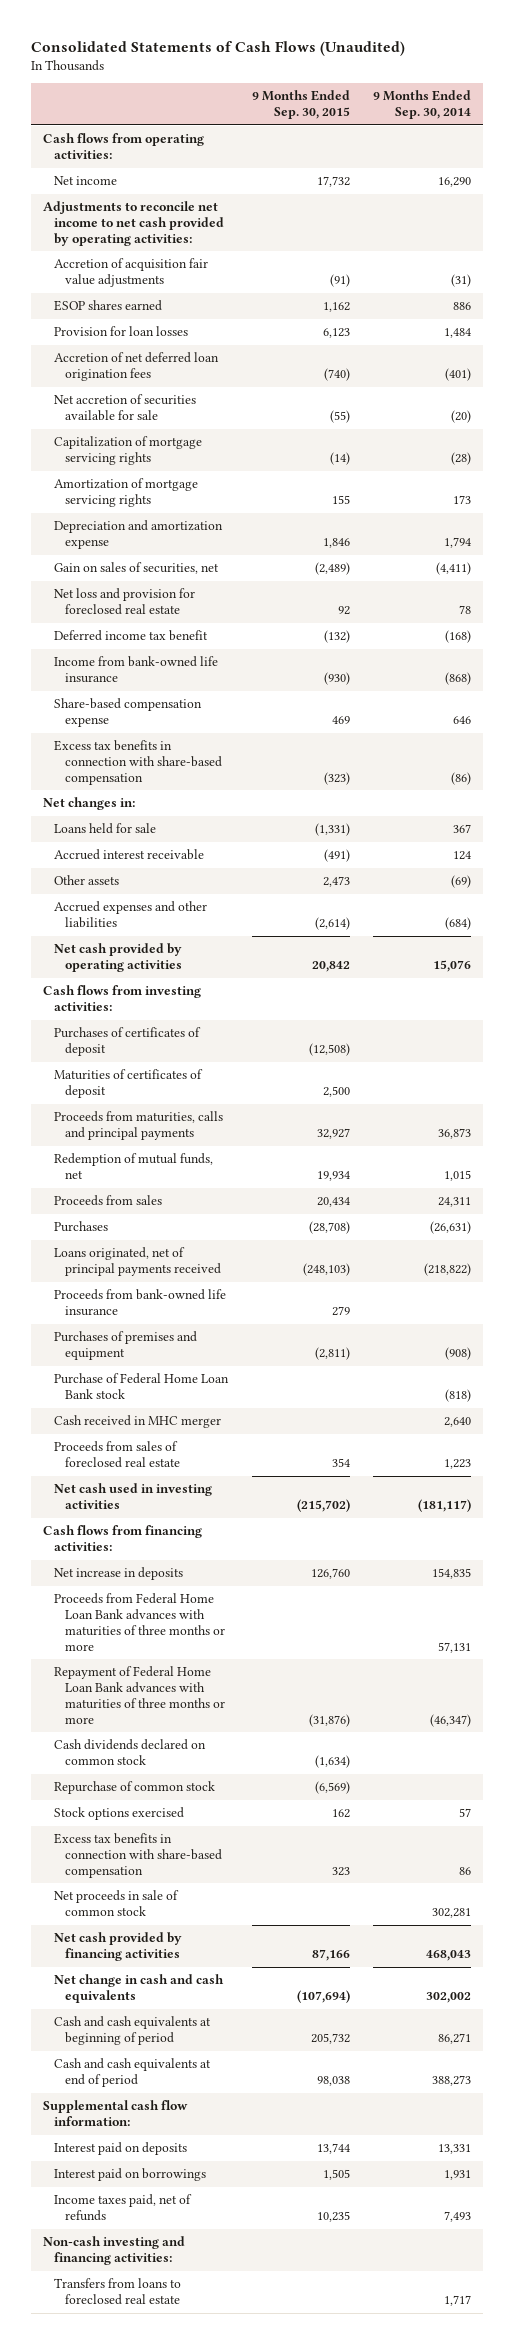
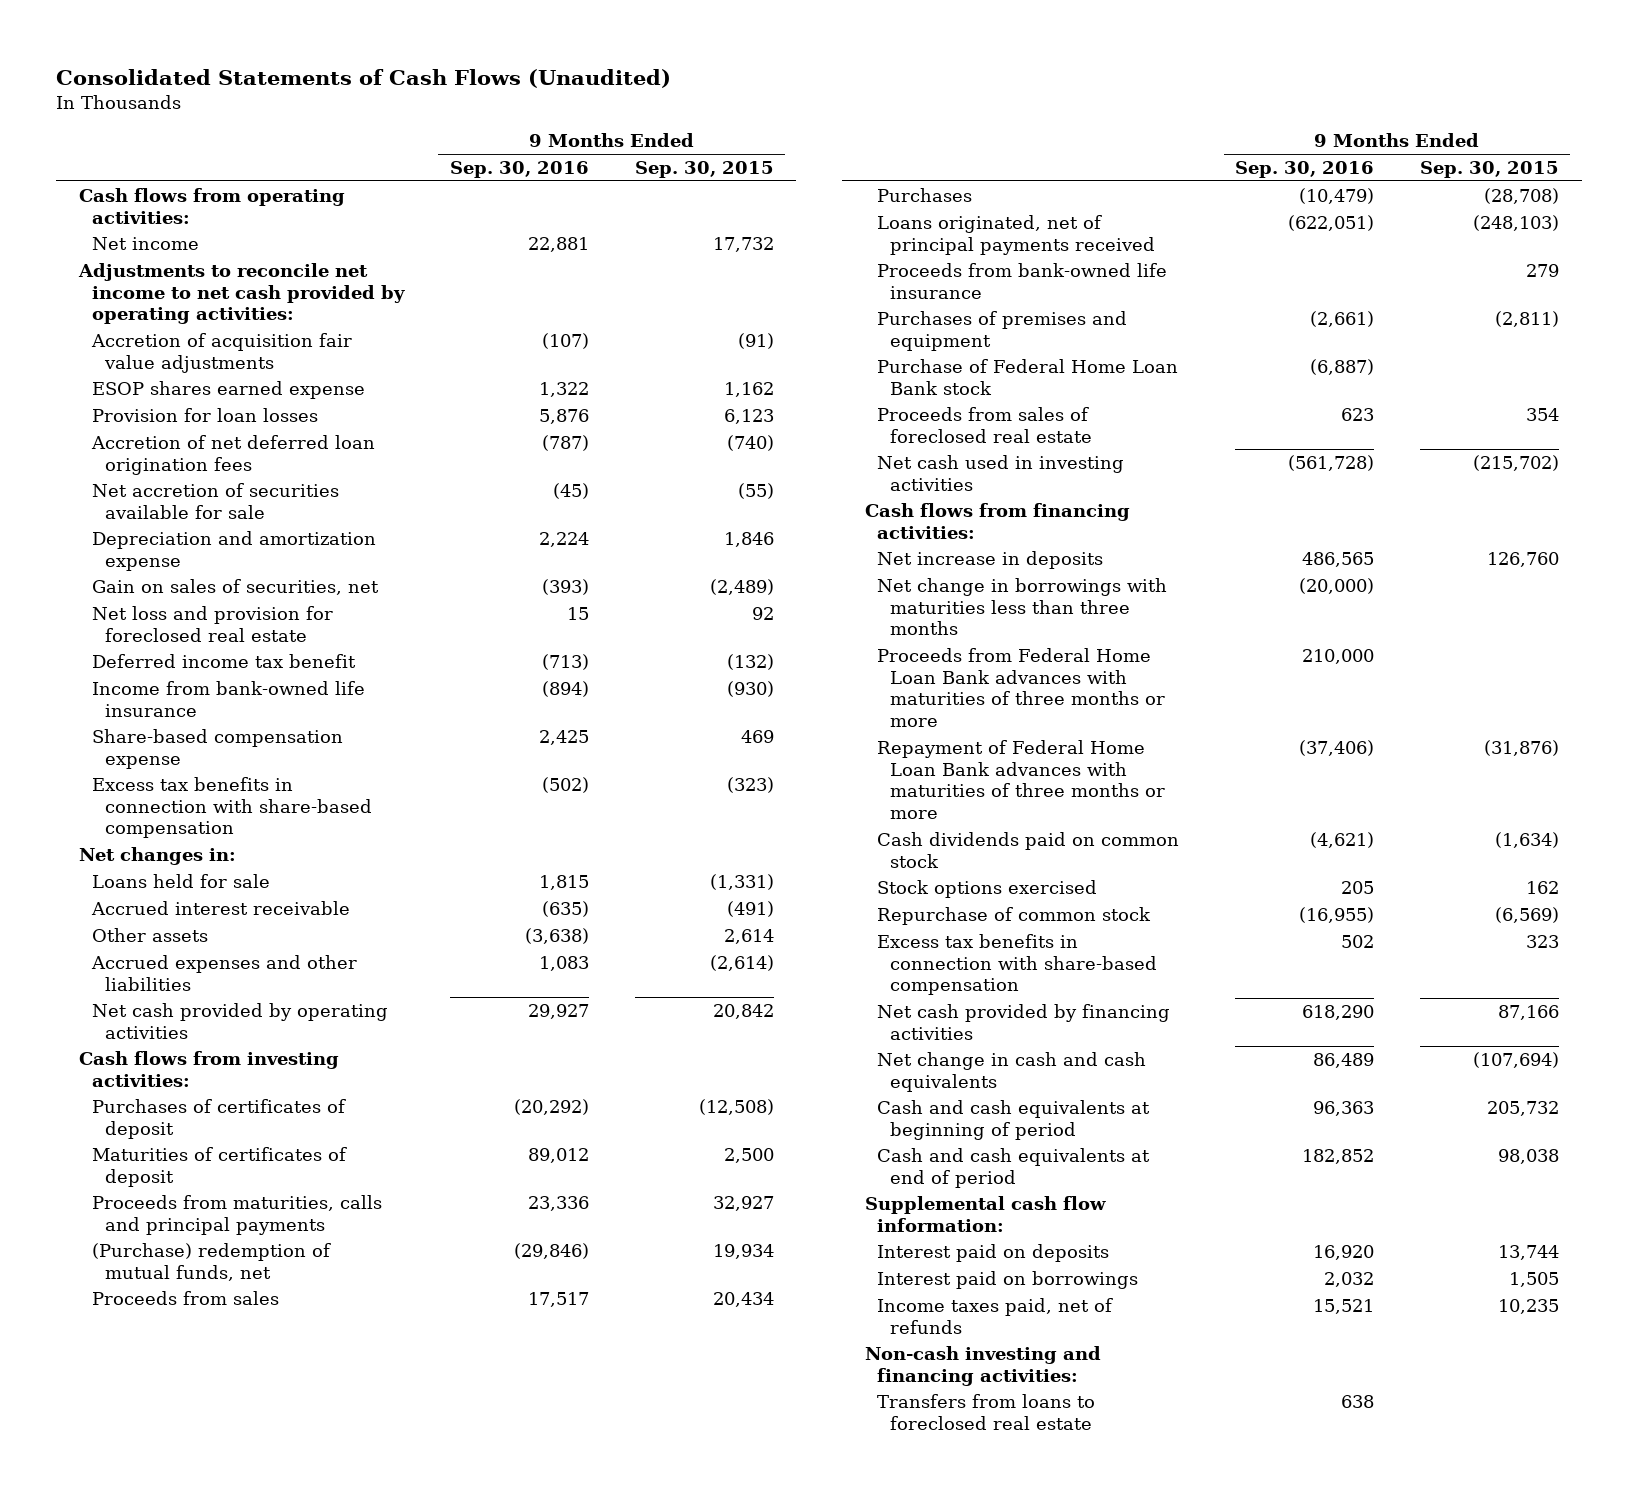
[373,90,472,120] 9 Months Ended Sep. 30, 2014 -> none
none -> [449,161,589,179] Sep. 30, 2016
[54,300,163,312] ESOP shares earned -> [92,381,366,400] ESOP shares earned expense
[54,436,203,466] Capitalization of mortgage servicing rights -> none
[54,478,199,508] Amortization of mortgage servicing rights -> none
[322,876,350,888] 2,473 -> [723,929,774,945] 2,614
[54,1153,214,1180] Redemption of mutual funds, net -> [92,1243,332,1281] (Purchase) redemption of mutual funds, net
[54,1415,222,1429] Cash received in MHC merger -> none
none -> [877,578,1168,636] Net change in borrowings with maturities less than three months
[54,1739,207,1766] Cash dividends declared on common stock -> [877,832,1180,868] Cash dividends paid on common stock
[54,1781,216,1795] Repurchase of common stock -> [877,907,1152,926] Repurchase of common stock
[54,1890,180,1917] Net proceeds in sale of common stock -> none

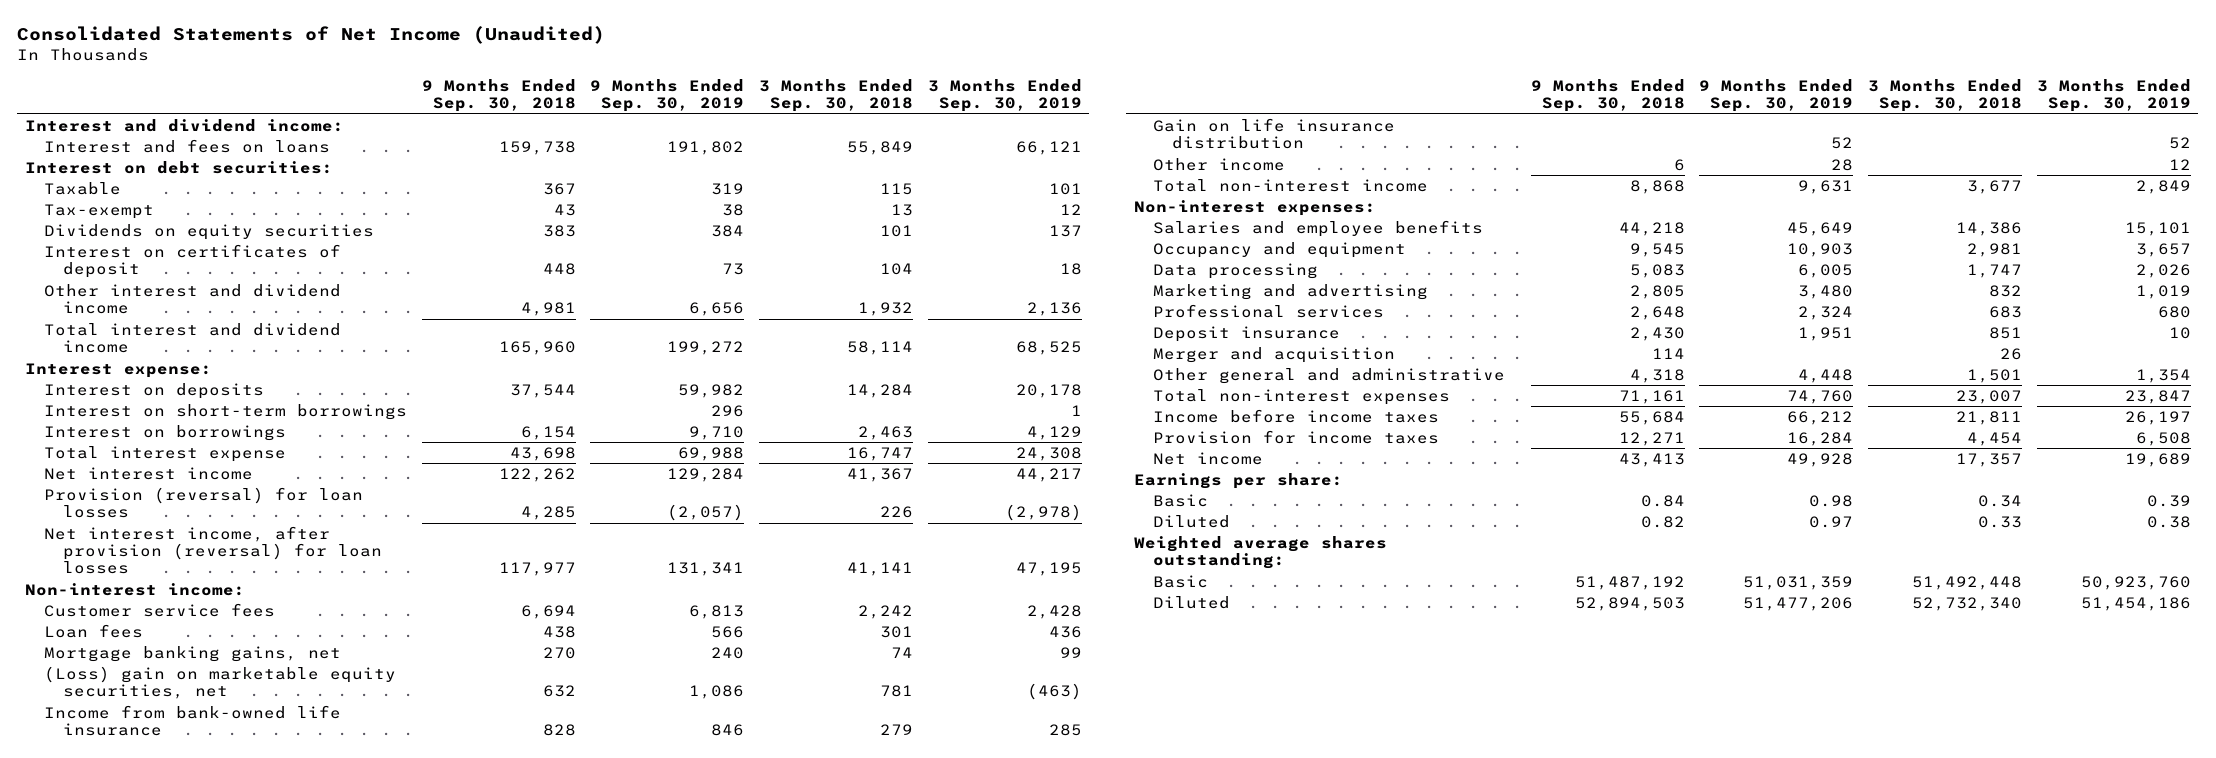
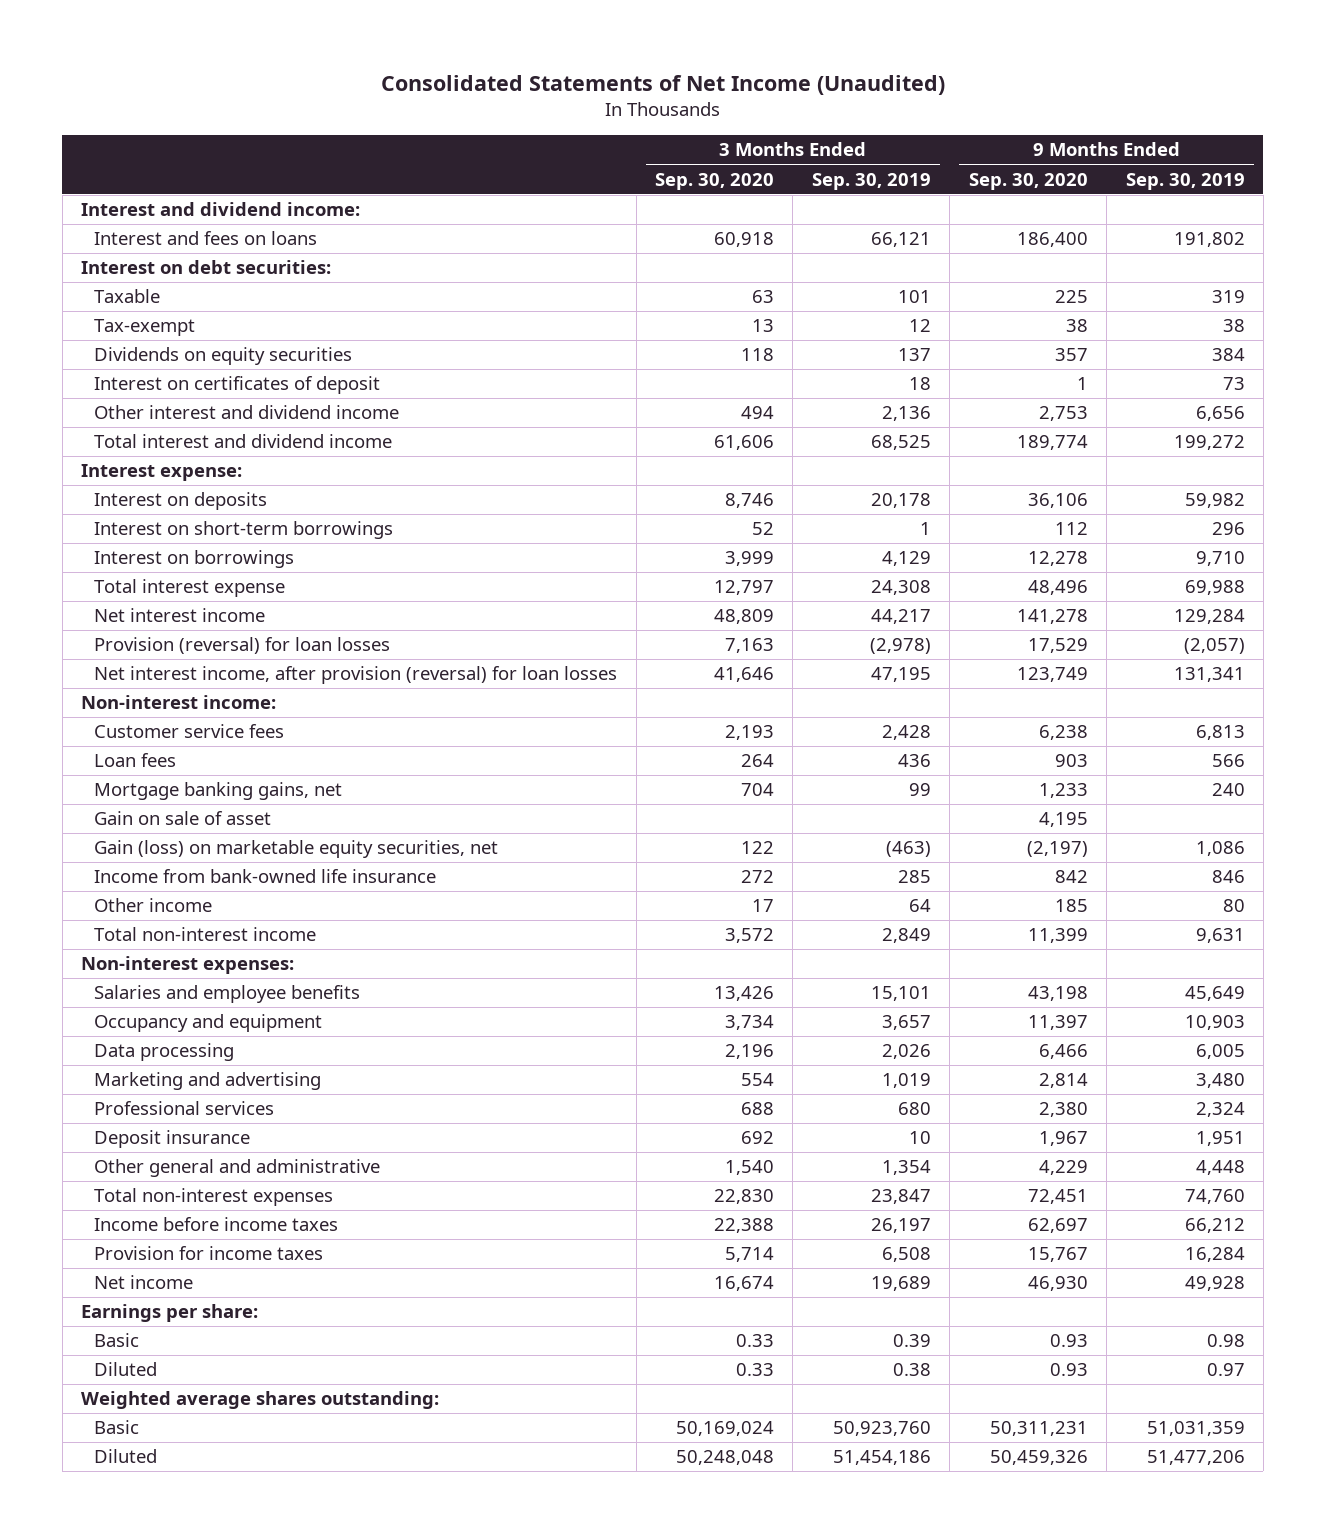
[421,78,576,112] 9 Months Ended Sep. 30, 2018 -> none
[759,78,914,112] 3 Months Ended Sep. 30, 2018 -> none
none -> [655,172,775,190] Sep. 30, 2020
none -> [968,172,1088,190] Sep. 30, 2020
none -> [94,811,272,826] Gain on sale of asset
[43,665,396,699] (Loss) gain on marketable equity securities, net -> [94,840,499,859] Gain (loss) on marketable equity securities, net
[1152,117,1395,149] Gain on life insurance distribution -> none
[1831,158,1854,171] 28 -> [1222,899,1245,913] 80
[2168,158,2191,170] 12 -> [908,899,931,913] 64
[1152,346,1395,363] Merger and acquisition -> none

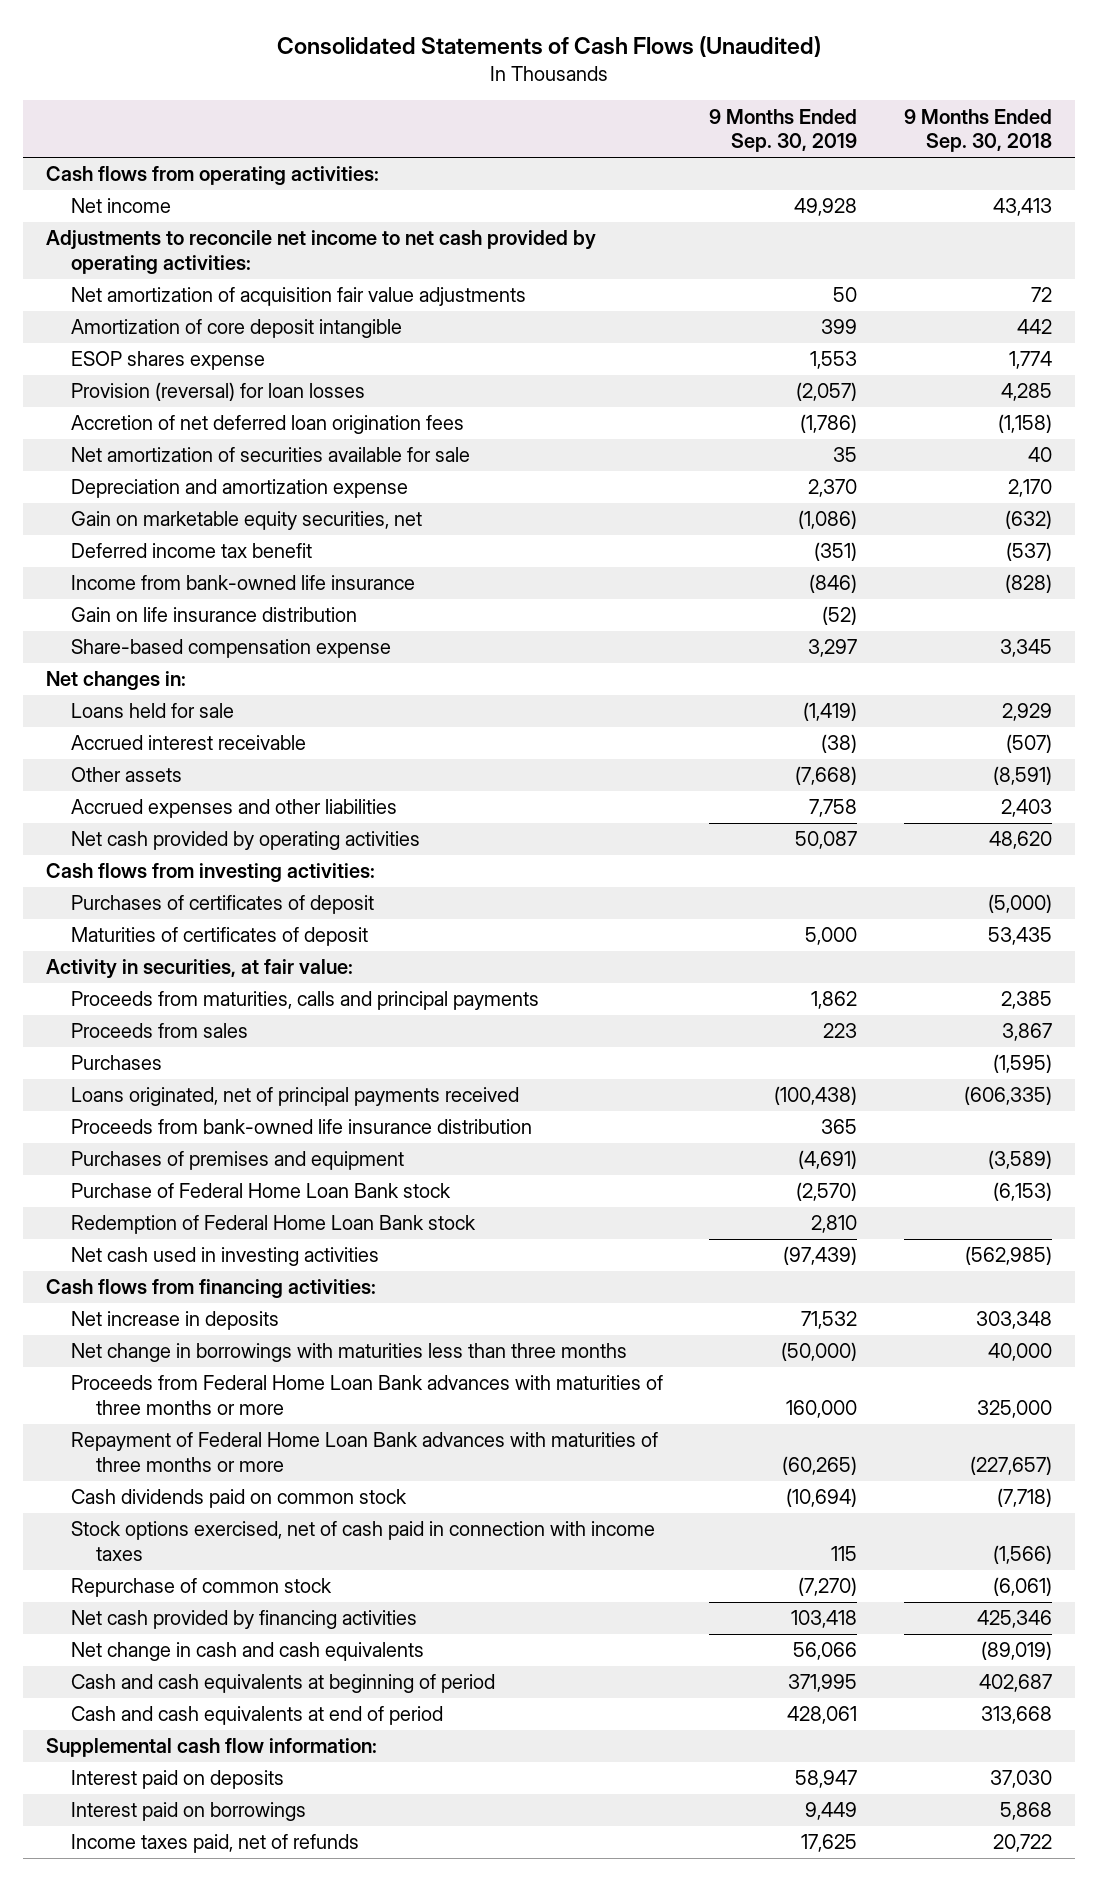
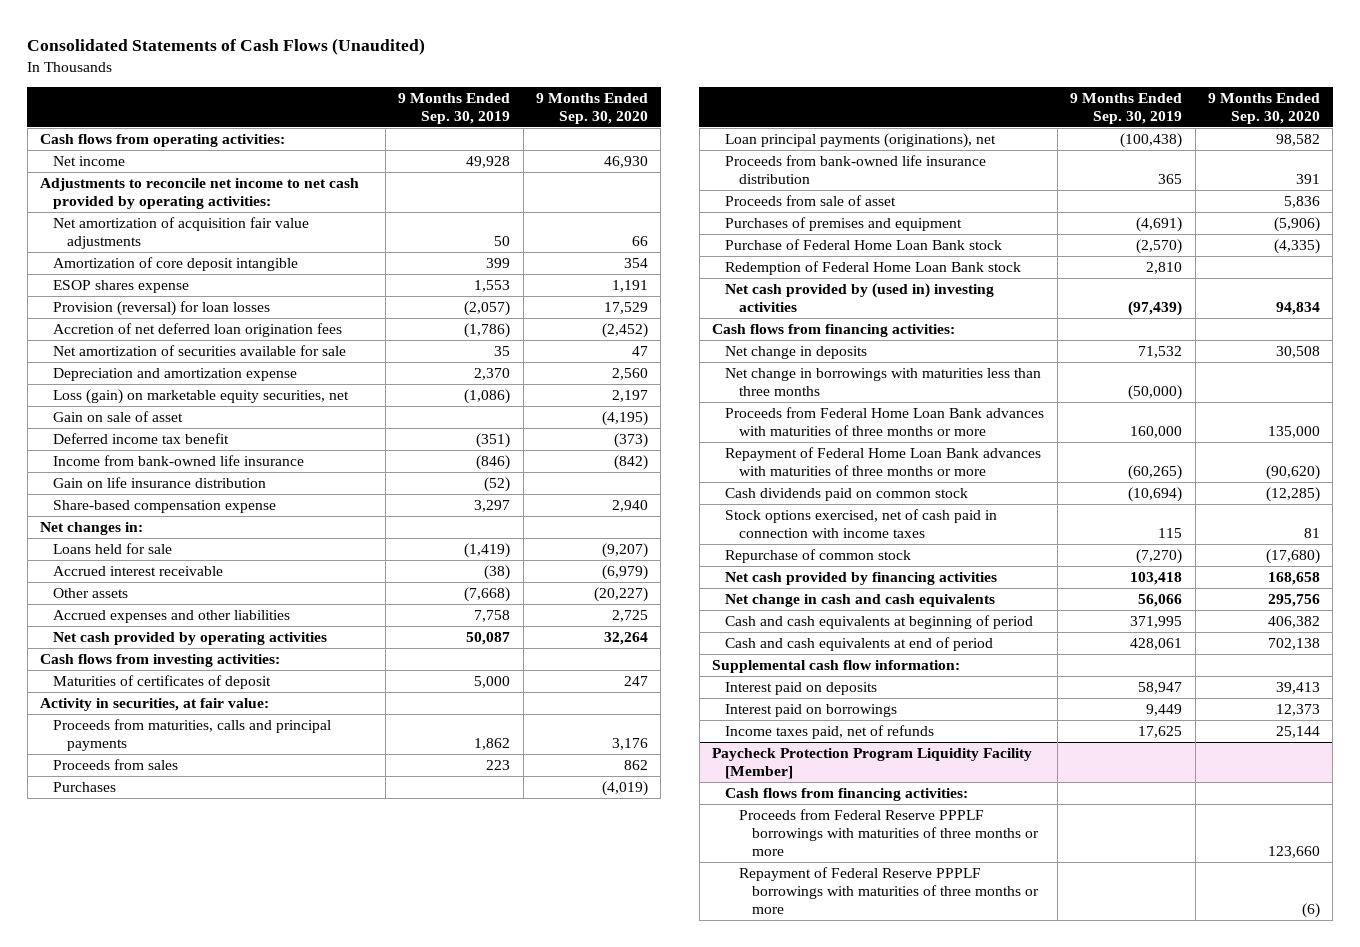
[903,108,1052,153] 9 Months Ended Sep. 30, 2018 -> none
none -> [535,92,648,124] 9 Months Ended Sep. 30, 2020
[71,511,423,531] Gain on marketable equity securities, net -> [53,389,350,405] Loss (gain) on marketable equity securities, net
none -> [53,411,184,423] Gain on sale of asset
[71,895,375,915] Purchases of certificates of deposit -> none
[71,1087,520,1107] Loans originated, net of principal payments received -> [725,133,997,149] Loan principal payments (originations), net
none -> [725,195,897,207] Proceeds from sale of asset
[71,1247,380,1267] Net cash used in investing activities -> [725,283,995,312] Net cash provided by (used in) investing activities
[71,1311,280,1331] Net increase in deposits -> [725,346,868,360] Net change in deposits
none -> [712,748,1033,779] Paycheck Protection Program Liquidity Facility [Member]
none -> [725,788,969,802] Cash flows from financing activities:
none -> [738,809,1040,856] Proceeds from Federal Reserve PPPLF borrowings with maturities of three months or more
none -> [738,867,1040,914] Repayment of Federal Reserve PPPLF borrowings with maturities of three months or more

